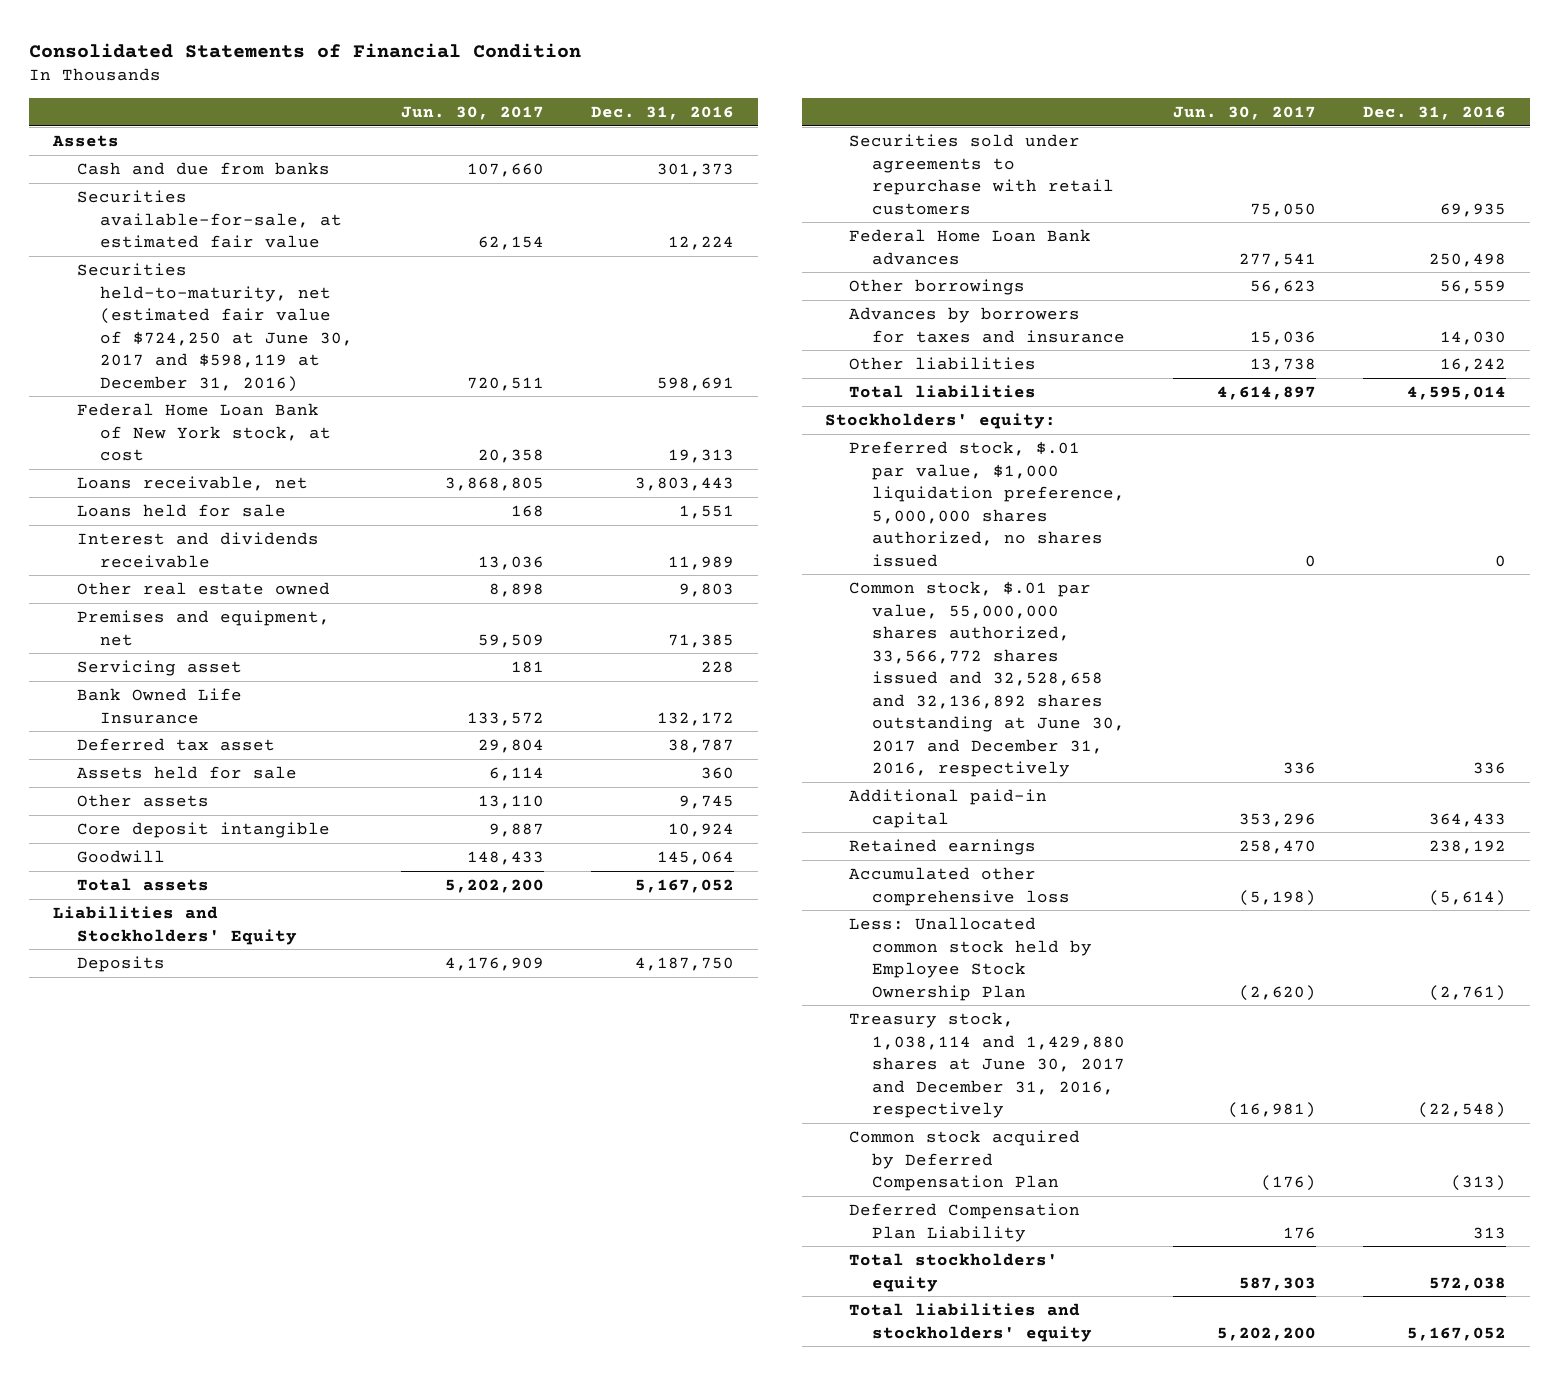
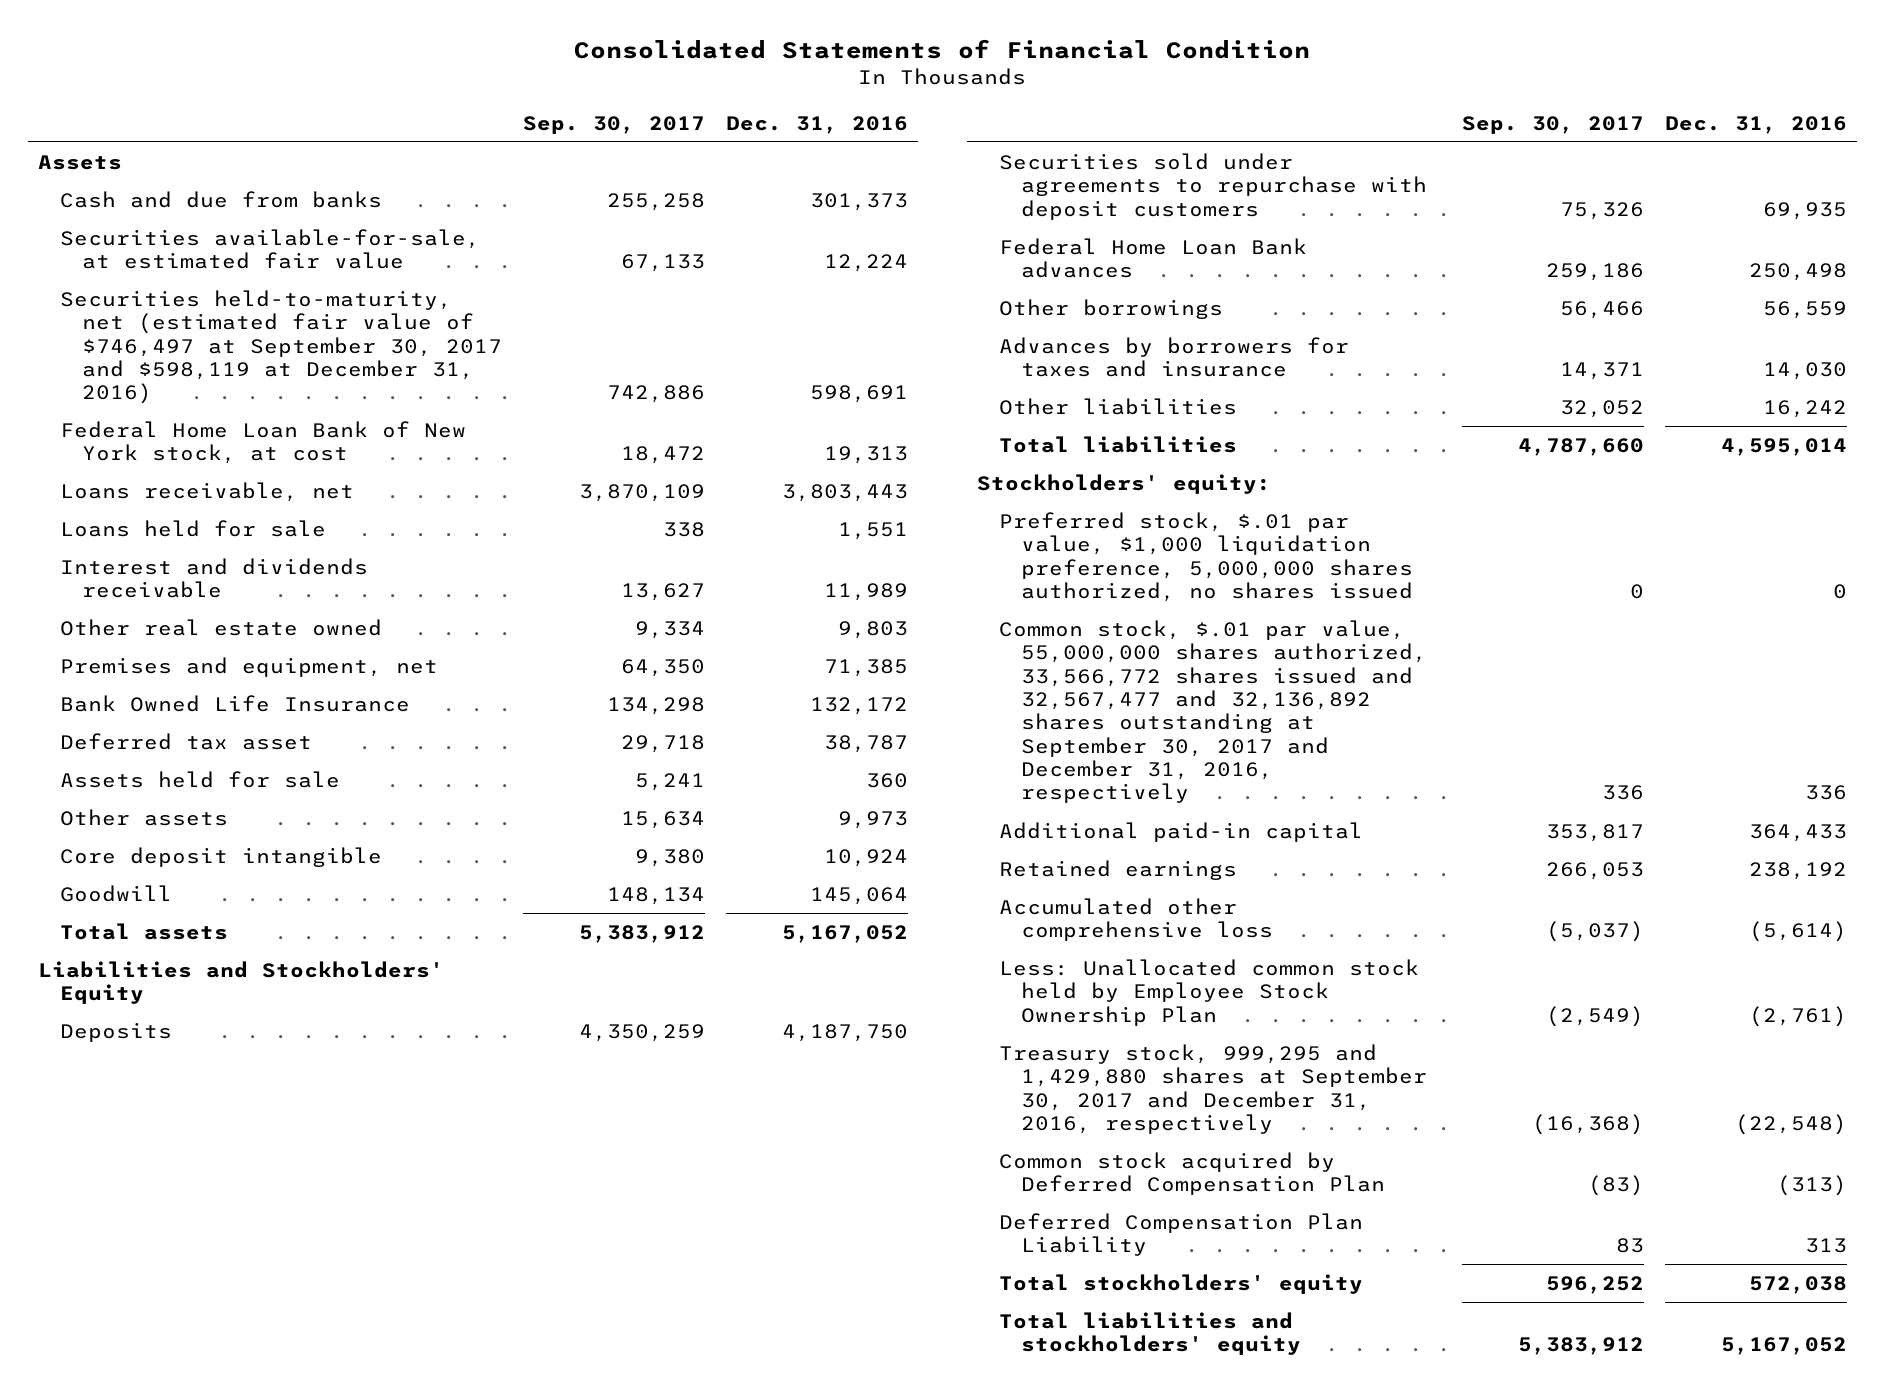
[400,105,544,120] Jun. 30, 2017 -> none
none -> [522,115,705,134] Sep. 30, 2017
[76,263,354,392] Securities held-to-maturity, net (estimated fair value of $724,250 at June 30, 2017 and $598,119 at December 31, 2016) -> [59,289,502,405] Securities held-to-maturity, net (estimated fair value of $746,497 at September 30, 2017 and $598,119 at December 31, 2016)
[76,660,242,677] Servicing asset -> none
[678,795,734,810] 9,745 -> [837,810,908,829] 9,973
[848,134,1115,215] Securities sold under agreements to repurchase with retail customers -> [999,152,1427,220] Securities sold under agreements to repurchase with deposit customers
[848,581,1126,778] Common stock, $.01 par value, 55,000,000 shares authorized, 33,566,772 shares issued and 32,528,658 and 32,136,892 shares outstanding at June 30, 2017 and December 31, 2016, respectively -> [999,619,1427,804] Common stock, $.01 par value, 55,000,000 shares authorized, 33,566,772 shares issued and 32,567,477 and 32,136,892 shares outstanding at September 30, 2017 and December 31, 2016, respectively
[848,1012,1126,1119] Treasury stock, 1,038,114 and 1,429,880 shares at June 30, 2017 and December 31, 2016, respectively -> [999,1043,1427,1134] Treasury stock, 999,295 and 1,429,880 shares at September 30, 2017 and December 31, 2016, respectively

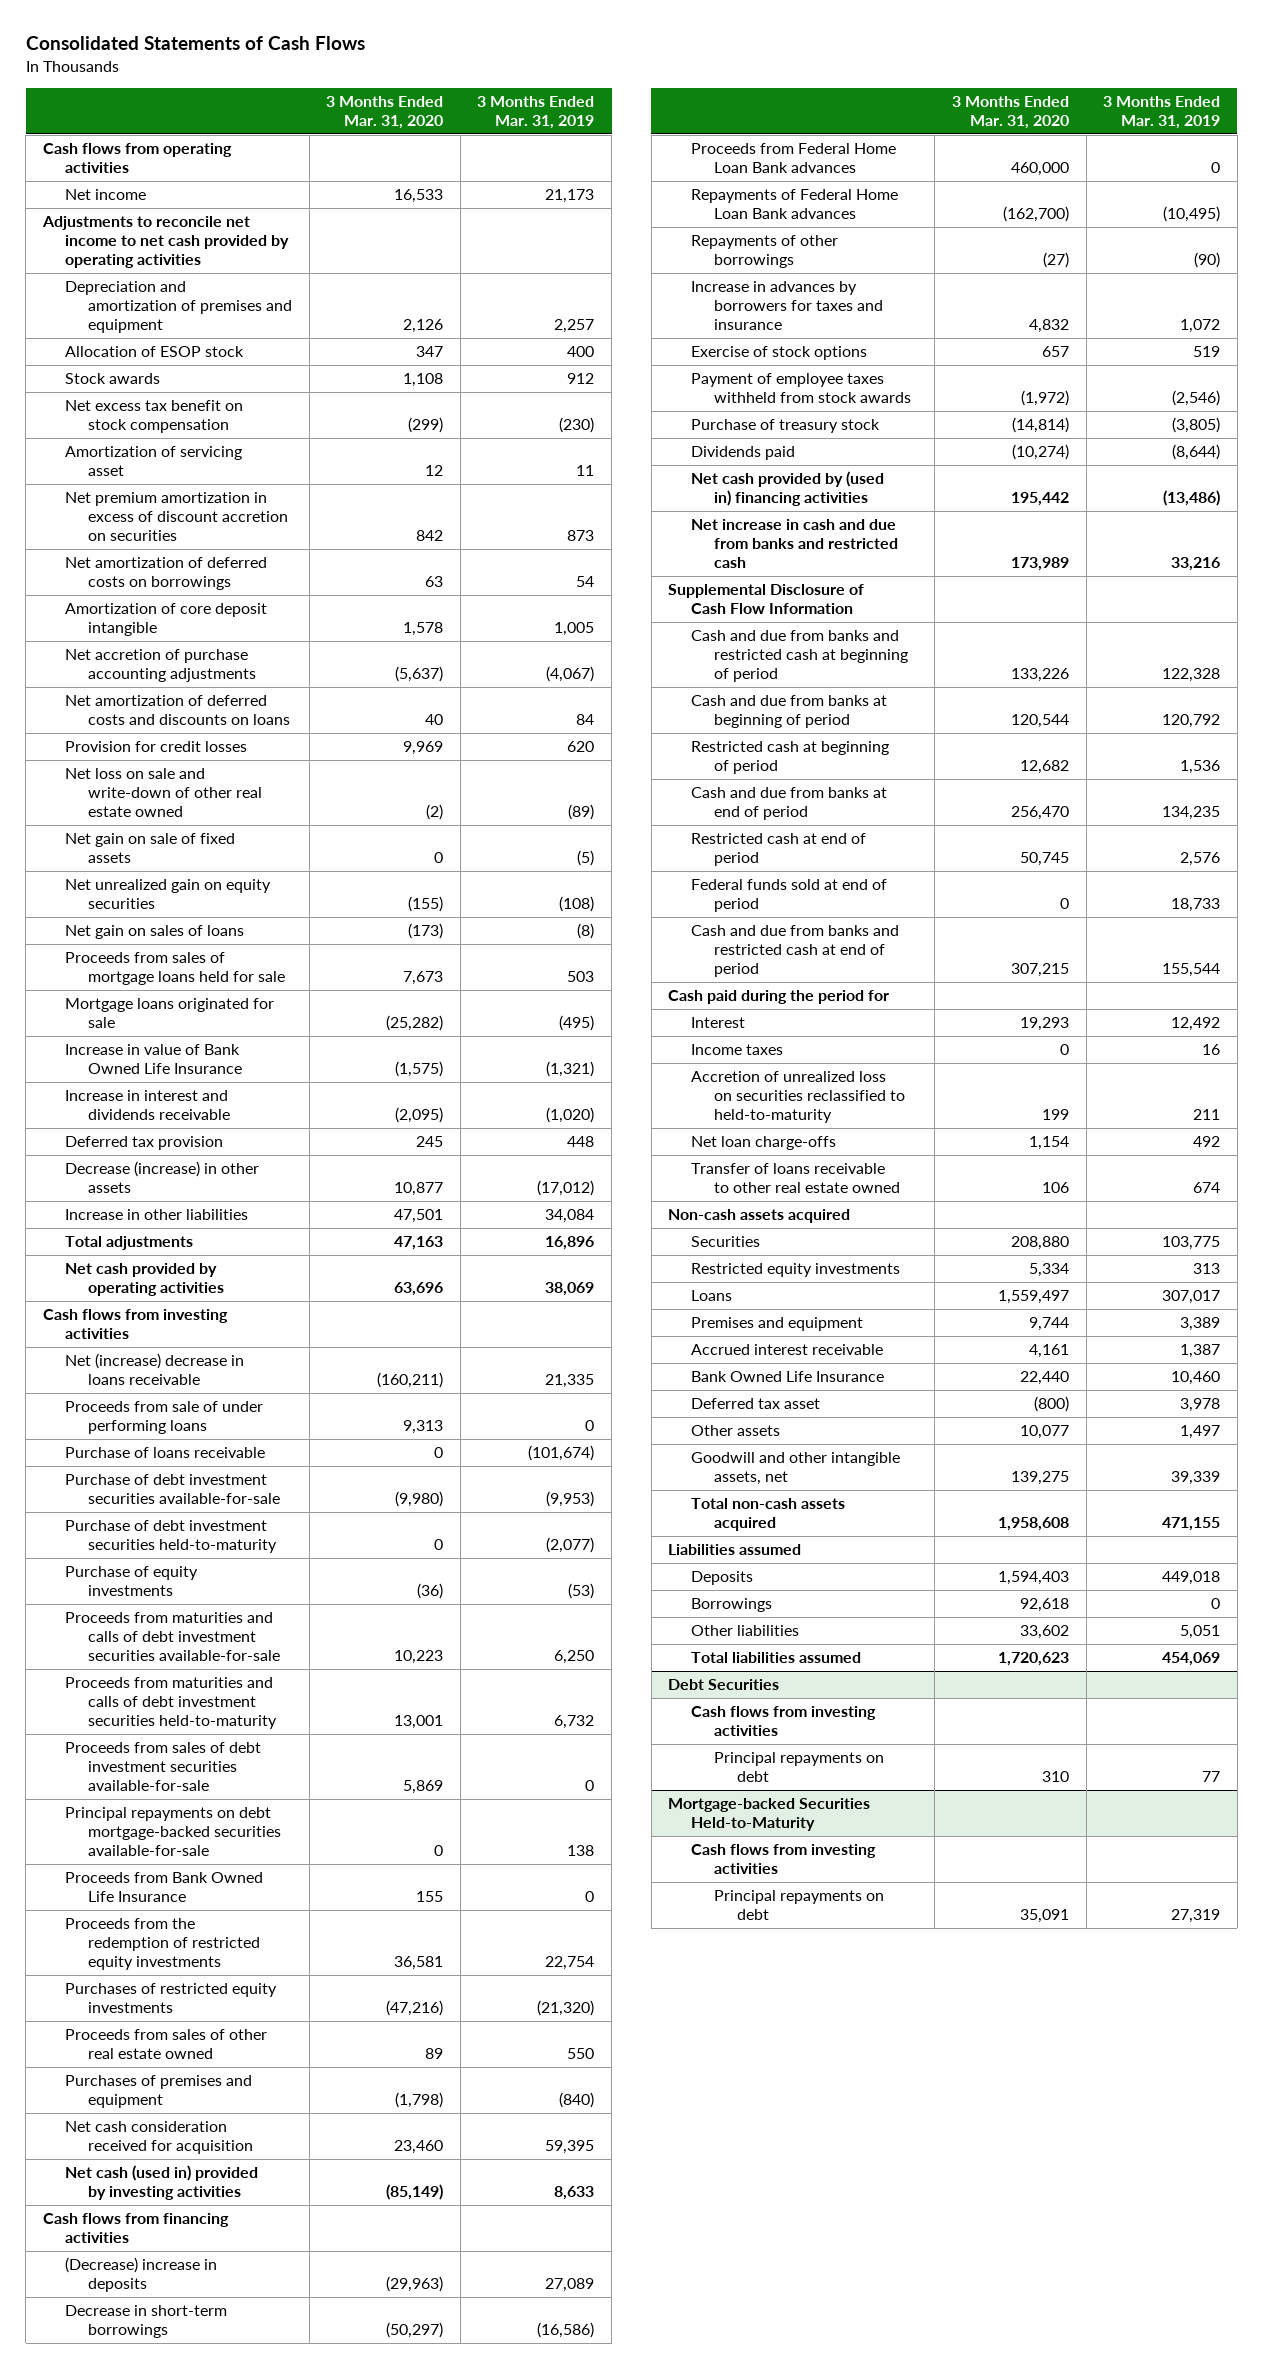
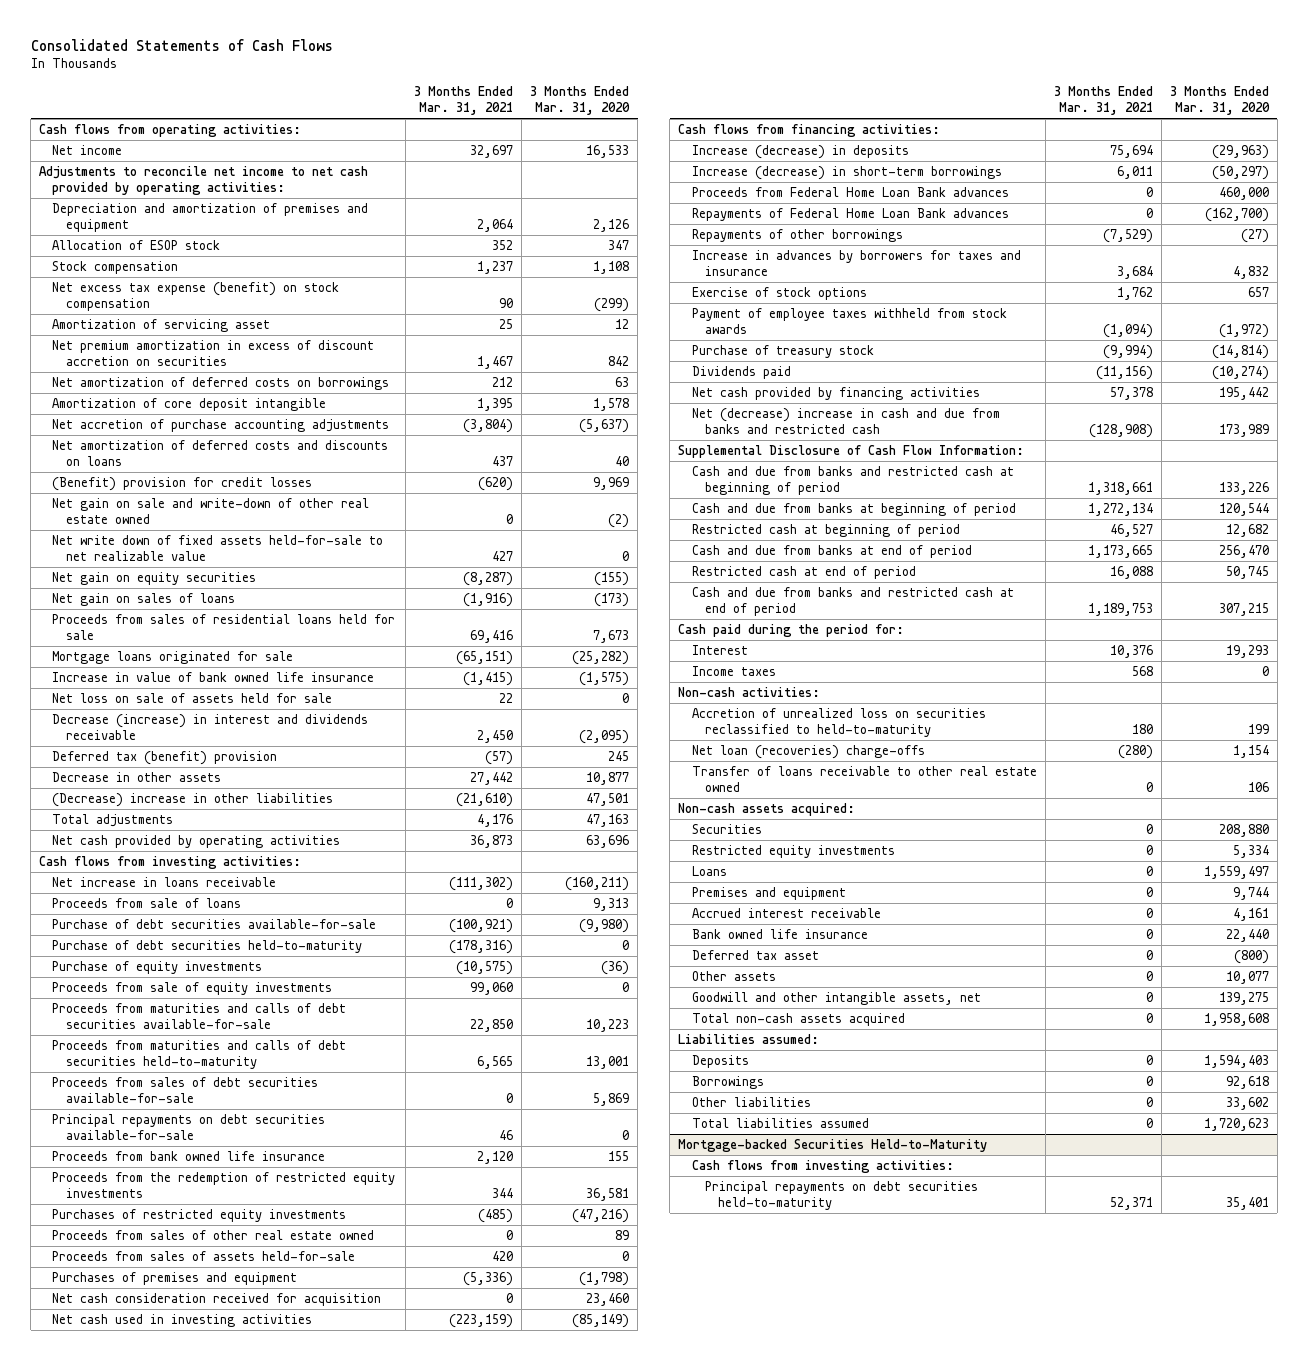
[477,96,595,129] 3 Months Ended Mar. 31, 2019 -> none
none -> [414,85,514,116] 3 Months Ended Mar. 31, 2021
[42,143,232,173] Cash flows from operating activities -> [39,123,302,137] Cash flows from operating activities:
[41,216,290,268] Adjustments to reconcile net income to net cash provided by operating activities -> [39,165,369,196] Adjustments to reconcile net income to net cash provided by operating activities:
[65,373,161,385] Stock awards -> [52,260,179,274] Stock compensation
[65,400,244,433] Net excess tax benefit on stock compensation -> [52,281,340,312] Net excess tax expense (benefit) on stock compensation
[65,833,236,863] Net gain on sale of fixed assets -> none
[65,741,248,753] Provision for credit losses -> [52,476,313,491] (Benefit) provision for credit losses
[65,768,263,817] Net loss on sale and write-down of other real estate owned -> [52,497,370,525] Net gain on sale and write-down of other real estate owned
none -> [52,534,384,562] Net write down of fixed assets held-for-sale to net realizable value
[65,879,272,909] Net unrealized gain on equity securities -> [52,571,257,585] Net gain on equity securities
[65,952,286,985] Proceeds from sales of mortgage loans held for sale -> [52,613,396,641] Proceeds from sales of residential loans held for sale
[65,1044,243,1074] Increase in value of Bank Owned Life Insurance -> [52,671,375,682] Increase in value of bank owned life insurance
none -> [52,692,333,703] Net loss on sale of assets held for sale
[65,1090,231,1120] Increase in interest and dividends receivable -> [52,713,369,741] Decrease (increase) in interest and dividends receivable
[65,1136,224,1151] Deferred tax provision -> [52,750,278,765] Deferred tax (benefit) provision
[65,1161,260,1193] Decrease (increase) in other assets -> [52,771,222,782] Decrease in other assets
[65,1209,249,1221] Increase in other liabilities -> [52,792,334,807] (Decrease) increase in other liabilities
[65,1447,266,1459] Purchase of loans receivable -> none
[42,1309,228,1339] Cash flows from investing activities -> [39,855,302,869] Cash flows from investing activities:
[65,1353,245,1385] Net (increase) decrease in loans receivable -> [52,876,277,887] Net increase in loans receivable
[65,1401,264,1434] Proceeds from sale of under performing loans -> [52,897,242,908] Proceeds from sale of loans
[65,1474,281,1504] Purchase of debt investment securities available-for-sale -> [52,918,377,929] Purchase of debt securities available-for-sale
[65,1520,278,1553] Purchase of debt investment securities held-to-maturity -> [52,939,363,953] Purchase of debt securities held-to-maturity
none -> [52,981,333,995] Proceeds from sale of equity investments
[65,1612,281,1661] Proceeds from maturities and calls of debt investment securities available-for-sale -> [52,1002,347,1030] Proceeds from maturities and calls of debt securities available-for-sale
[65,1677,278,1729] Proceeds from maturities and calls of debt investment securities held-to-maturity -> [52,1039,347,1070] Proceeds from maturities and calls of debt securities held-to-maturity
[65,1742,262,1791] Proceeds from sales of debt investment securities available-for-sale -> [52,1076,319,1104] Proceeds from sales of debt securities available-for-sale
[65,1807,282,1856] Principal repayments on debt mortgage-backed securities available-for-sale -> [52,1113,326,1141] Principal repayments on debt securities available-for-sale
[65,1872,264,1902] Proceeds from Bank Owned Life Insurance -> [52,1150,326,1161] Proceeds from bank owned life insurance
none -> [52,1250,356,1261] Proceeds from sales of assets held-for-sale
[65,2165,259,2200] Net cash (used in) provided by investing activities -> [52,1313,313,1327] Net cash used in investing activities
[42,2213,229,2243] Cash flows from financing activities -> [678,123,941,137] Cash flows from financing activities:
[65,2257,218,2292] (Decrease) increase in deposits -> [691,144,909,159] Increase (decrease) in deposits
[65,2305,228,2338] Decrease in short-term borrowings -> [691,165,1002,180] Increase (decrease) in short-term borrowings
[691,471,885,506] Net cash provided by (used in) financing activities -> [691,386,980,400] Net cash provided by financing activities
[691,519,898,568] Net increase in cash and due from banks and restricted cash -> [691,407,1000,435] Net (decrease) increase in cash and due from banks and restricted cash
[668,584,865,614] Supplemental Disclosure of Cash Flow Information -> [678,444,1025,458] Supplemental Disclosure of Cash Flow Information:
[691,879,888,912] Federal funds sold at end of period -> none
[668,990,890,1005] Cash paid during the period for -> [678,623,905,637] Cash paid during the period for:
none -> [678,686,821,697] Non-cash activities:
[691,1136,837,1151] Net loan charge-offs -> [691,744,925,759] Net loan (recoveries) charge-offs
[668,1209,851,1224] Non-cash assets acquired -> [678,802,856,816] Non-cash assets acquired:
[691,1371,885,1383] Bank Owned Life Insurance -> [691,928,868,939] Bank owned life insurance
[668,1544,802,1556] Liabilities assumed -> [678,1033,820,1044] Liabilities assumed:
[668,1679,780,1691] Debt Securities -> none
[691,1706,877,1736] Cash flows from investing activities -> none
[713,1752,884,1782] Principal repayments on debt -> none
[691,1844,877,1874] Cash flows from investing activities -> [691,1159,954,1173] Cash flows from investing activities:
[713,1890,884,1920] Principal repayments on debt -> [704,1180,978,1211] Principal repayments on debt securities held-to-maturity
[1020,1908,1070,1923] 35,091 -> [1225,1197,1269,1211] 35,401

